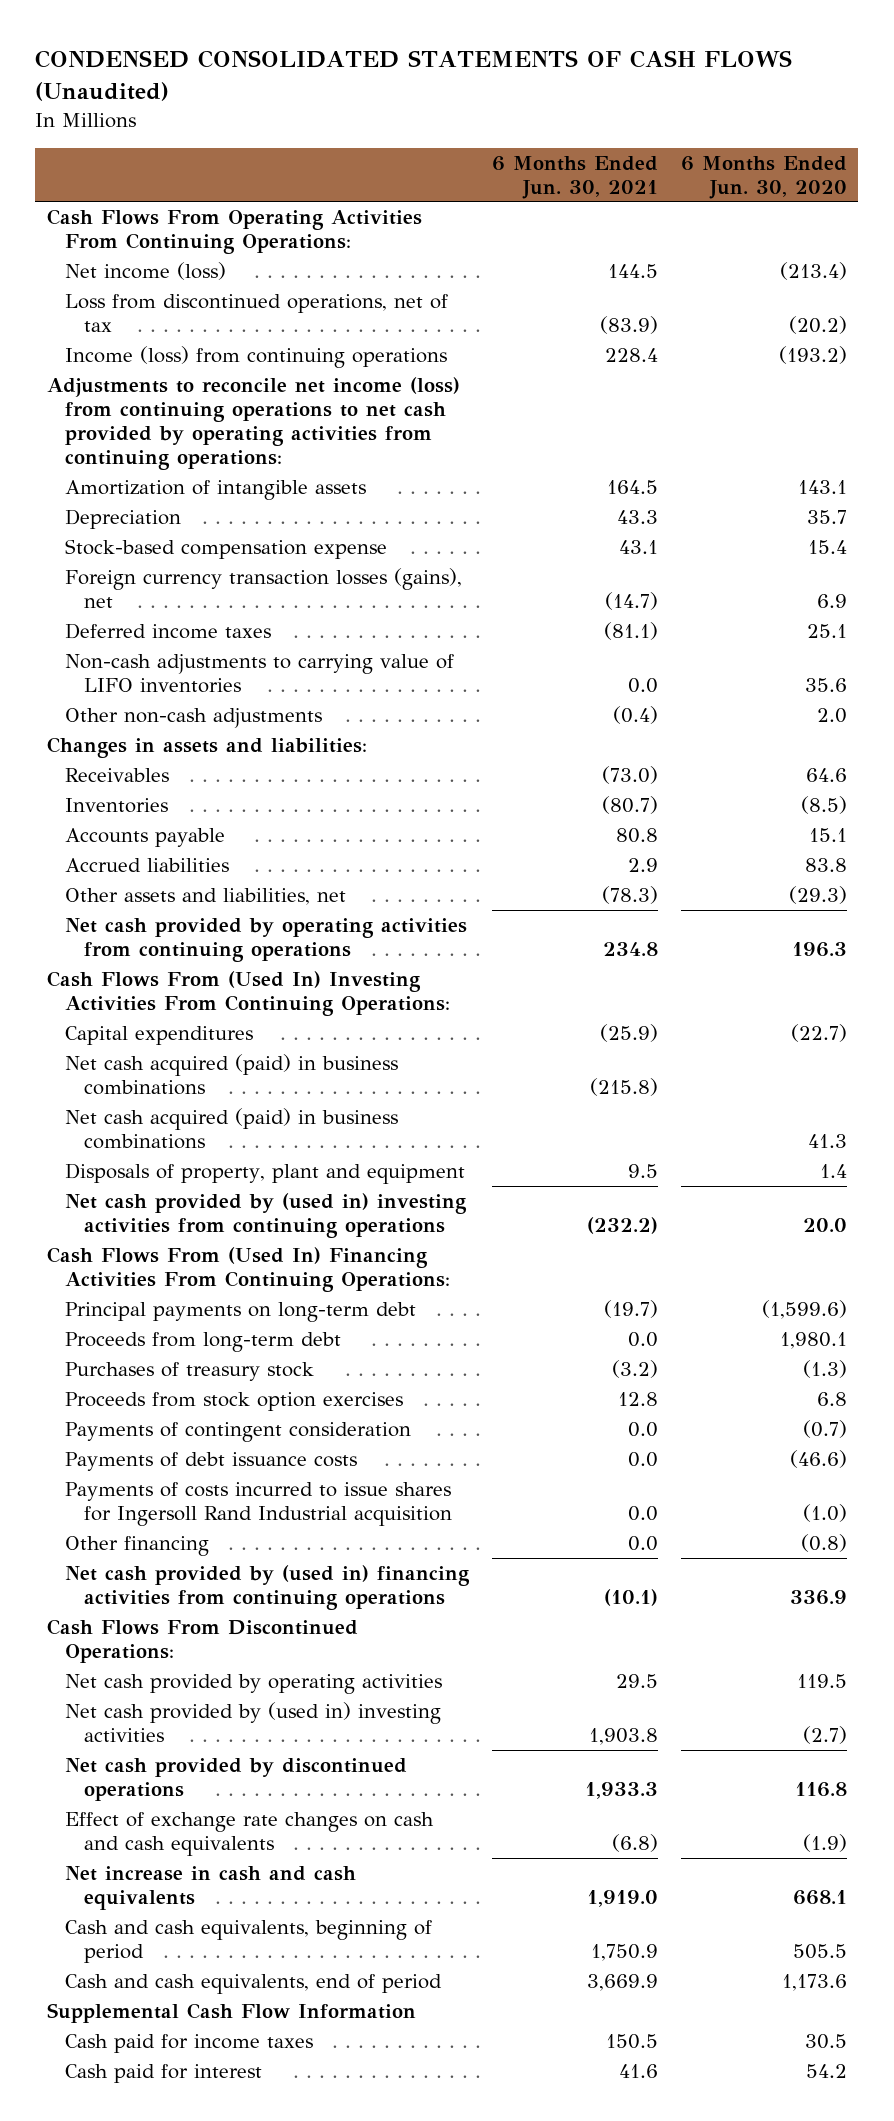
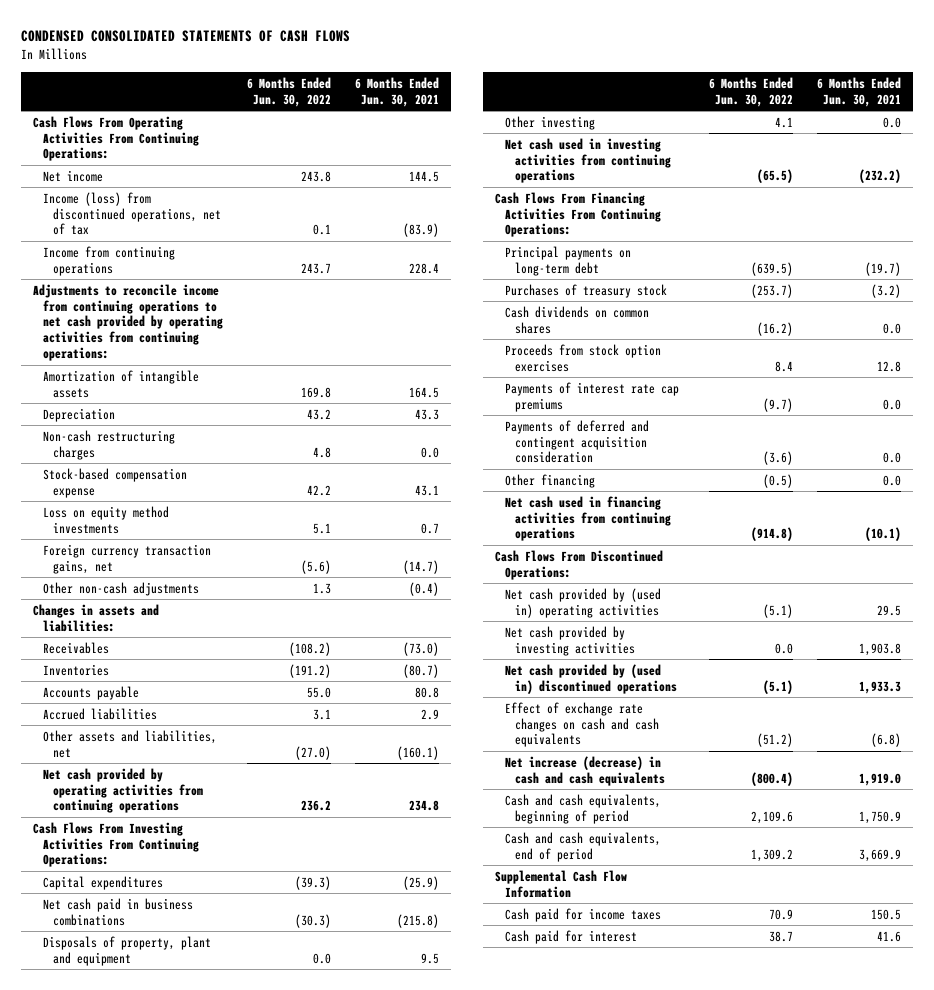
[35,50,793,102] CONDENSED CONSOLIDATED STATEMENTS OF CASH FLOWS (Unaudited) -> [20,30,350,43] CONDENSED CONSOLIDATED STATEMENTS OF CASH FLOWS
[680,155,847,199] 6 Months Ended Jun. 30, 2020 -> none
none -> [246,76,331,107] 6 Months Ended Jun. 30, 2022
[65,261,227,280] Net income (loss) -> [42,169,103,182] Net income
[65,293,449,333] Loss from discontinued operations, net of tax -> [42,191,222,236] Income (loss) from discontinued operations, net of tax
[65,345,448,368] Income (loss) from continuing operations -> [42,245,175,276] Income from continuing operations
[46,376,460,471] Adjustments to reconcile net income (loss) from continuing operations to net cash provided by operating activities from continuing operations: -> [32,283,223,362] Adjustments to reconcile income from continuing operations to net cash provided by operating activities from continuing operations:
none -> [42,429,175,460] Non-cash restructuring charges
[65,622,272,639] Deferred income taxes -> none
[65,653,455,694] Non-cash adjustments to carrying value of LIFO inventories -> none
none -> [42,505,169,534] Loss on equity method investments
[65,567,463,609] Foreign currency transaction losses (gains), net -> [42,543,211,574] Foreign currency transaction gains, net
[602,885,659,904] (78.3) -> [396,745,439,760] (160.1)
[46,970,451,1017] Cash Flows From (Used In) Investing Activities From Continuing Operations: -> [32,821,199,868] Cash Flows From Investing Activities From Continuing Operations:
[65,1107,399,1150] Net cash acquired (paid) in business combinations -> none
[65,1053,399,1096] Net cash acquired (paid) in business combinations -> [42,897,193,926] Net cash paid in business combinations
none -> [505,115,596,130] Other investing
[65,1192,468,1239] Net cash provided by (used in) investing activities from continuing operations -> [505,137,672,184] Net cash used in investing activities from continuing operations
[46,1246,451,1293] Cash Flows From (Used In) Financing Activities From Continuing Operations: -> [495,191,662,238] Cash Flows From Financing Activities From Continuing Operations:
[65,1331,342,1352] Proceeds from long-term debt -> none
none -> [505,305,650,334] Cash dividends on common shares
[65,1451,358,1471] Payments of debt issuance costs -> none
[65,1481,452,1527] Payments of costs incurred to issue shares for Ingersoll Rand Industrial acquisition -> none
none -> [505,381,680,412] Payments of interest rate cap premiums
[65,1421,412,1442] Payments of contingent consideration -> [505,419,650,464] Payments of deferred and contingent acquisition consideration
[65,1564,471,1611] Net cash provided by (used in) financing activities from continuing operations -> [505,495,672,542] Net cash used in financing activities from continuing operations
[65,1673,443,1694] Net cash provided by operating activities -> [505,587,662,618] Net cash provided by (used in) operating activities
[65,1701,442,1743] Net cash provided by (used in) investing activities -> [505,625,636,656] Net cash provided by investing activities
[65,1757,408,1802] Net cash provided by discontinued operations -> [505,663,678,694] Net cash provided by (used in) discontinued operations
[65,1865,357,1911] Net increase in cash and cash equivalents -> [505,755,666,786] Net increase (decrease) in cash and cash equivalents

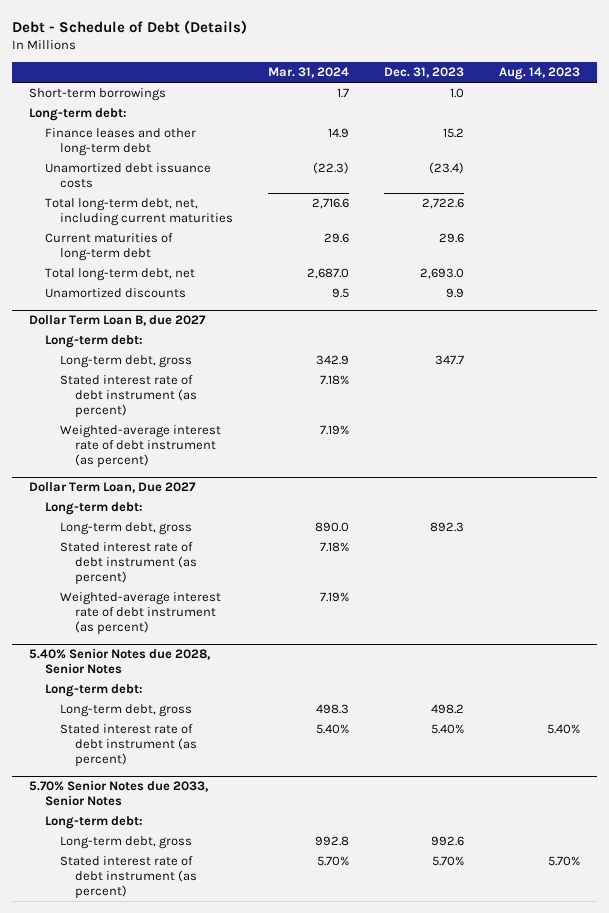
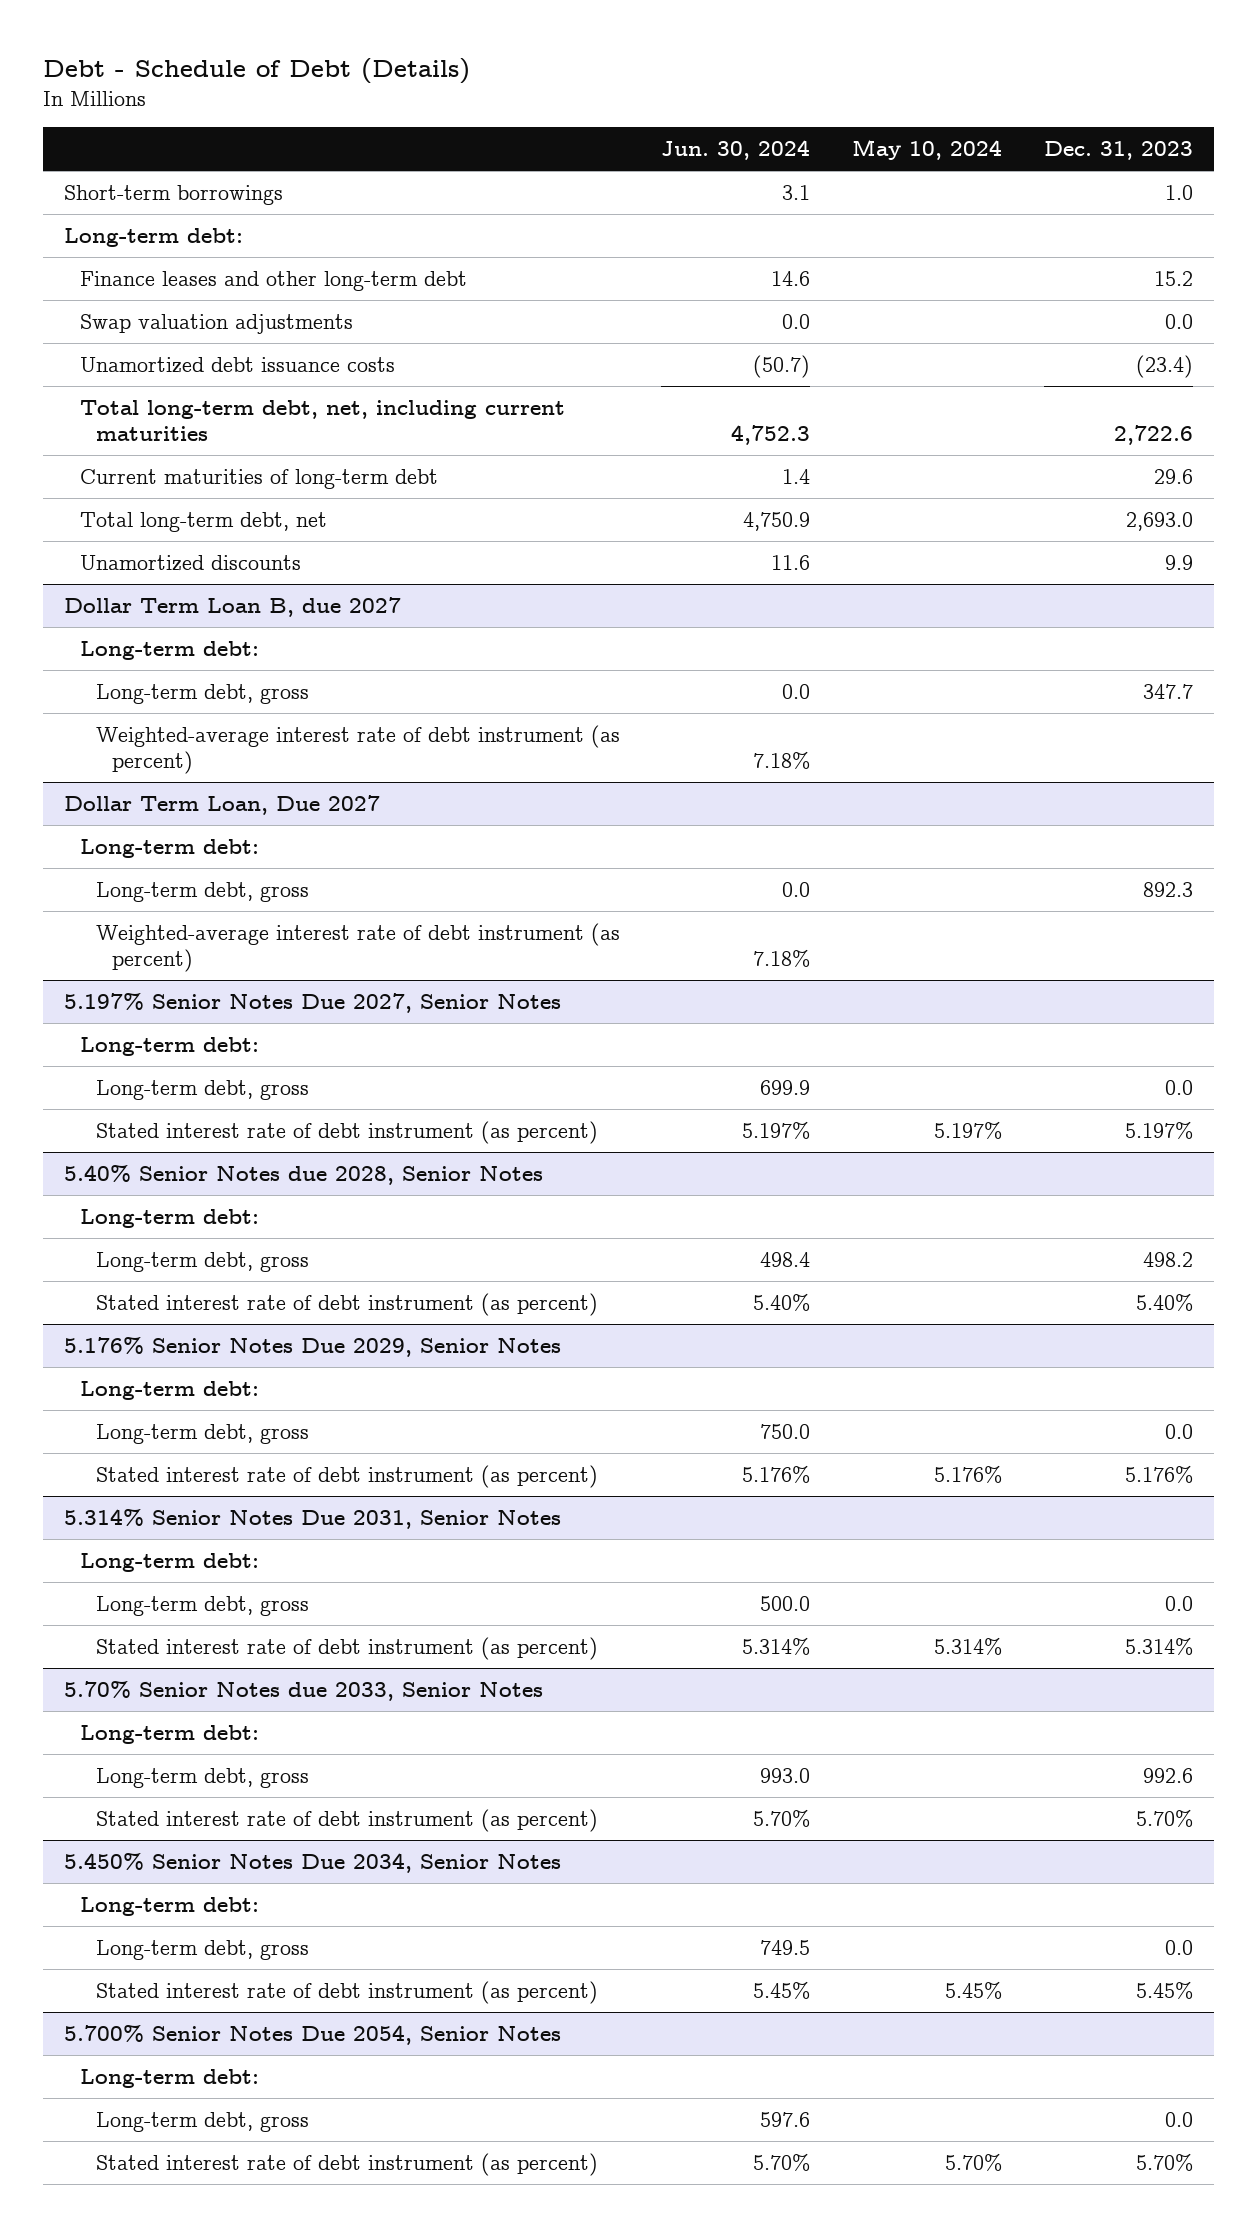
[267,67,349,79] Mar. 31, 2024 -> none
[498,67,580,81] Aug. 14, 2023 -> none
none -> [661,140,811,161] Jun. 30, 2024
none -> [852,139,1003,161] May 10, 2024
none -> [79,313,353,334] Swap valuation adjustments
[59,375,197,418] Stated interest rate of debt instrument (as percent) -> none
[59,542,197,585] Stated interest rate of debt instrument (as percent) -> none
none -> [64,992,562,1013] 5.197% Senior Notes Due 2027, Senior Notes
none -> [79,1036,259,1056] Long-term debt:
none -> [95,1079,309,1100] Long-term debt, gross
none -> [95,1120,598,1144] Stated interest rate of debt instrument (as percent)
none -> [64,1336,562,1357] 5.176% Senior Notes Due 2029, Senior Notes
none -> [79,1380,259,1400] Long-term debt:
none -> [95,1423,309,1444] Long-term debt, gross
none -> [95,1464,598,1488] Stated interest rate of debt instrument (as percent)
none -> [64,1508,562,1529] 5.314% Senior Notes Due 2031, Senior Notes
none -> [79,1552,259,1572] Long-term debt:
none -> [95,1595,309,1616] Long-term debt, gross
none -> [95,1636,598,1660] Stated interest rate of debt instrument (as percent)
none -> [64,1852,562,1873] 5.450% Senior Notes Due 2034, Senior Notes
none -> [79,1896,259,1916] Long-term debt:
none -> [95,1939,309,1960] Long-term debt, gross
none -> [95,1980,598,2004] Stated interest rate of debt instrument (as percent)
none -> [64,2024,562,2045] 5.700% Senior Notes Due 2054, Senior Notes
none -> [79,2068,259,2088] Long-term debt:
none -> [95,2111,309,2132] Long-term debt, gross
none -> [95,2152,598,2176] Stated interest rate of debt instrument (as percent)

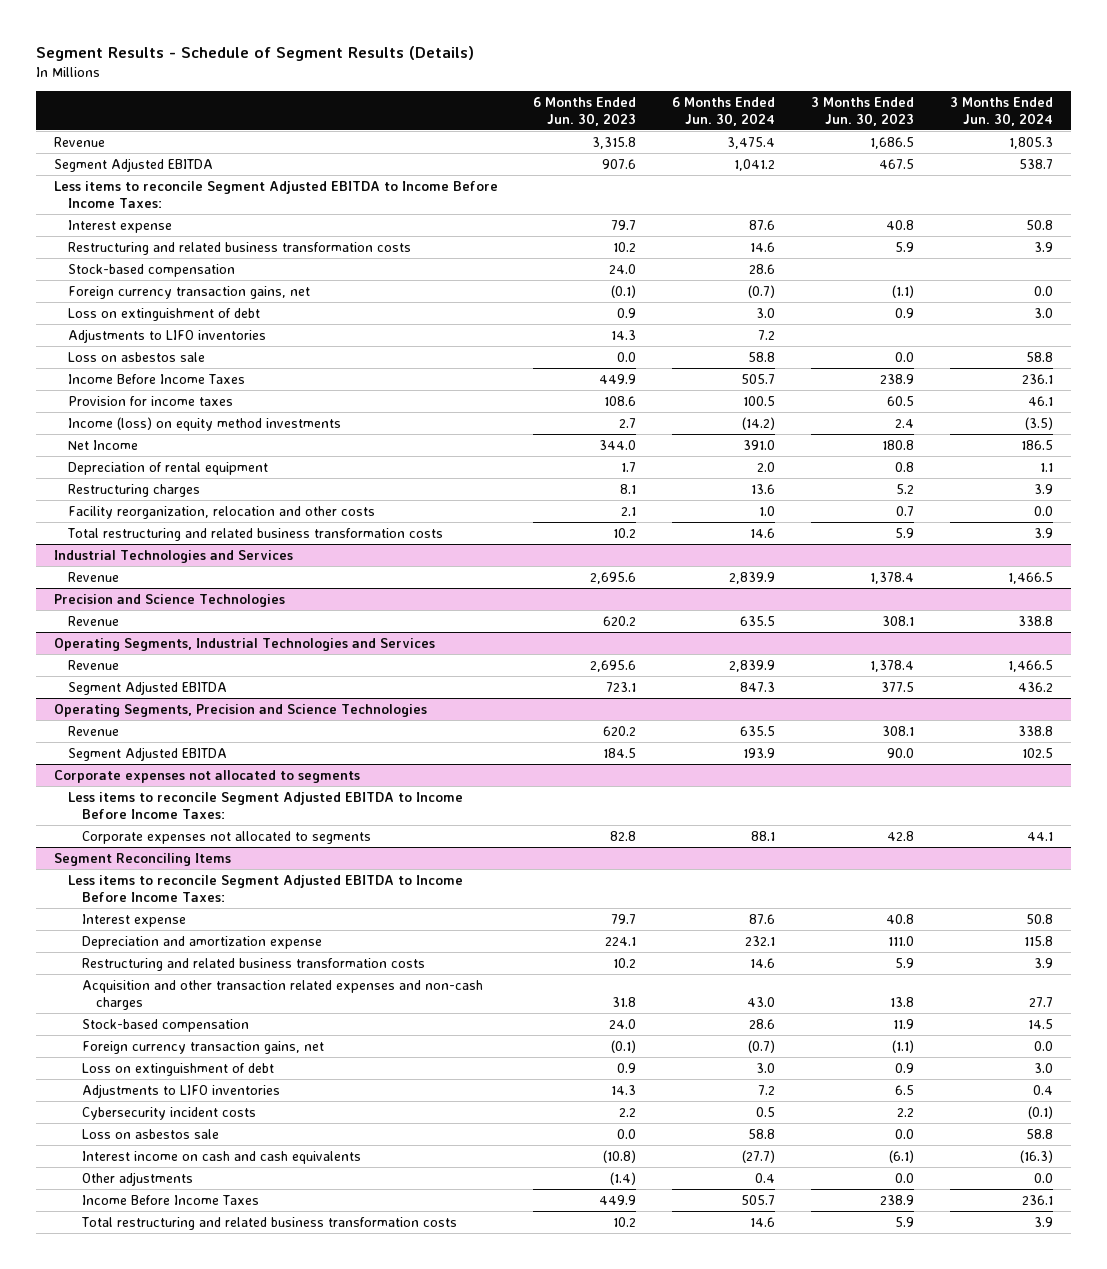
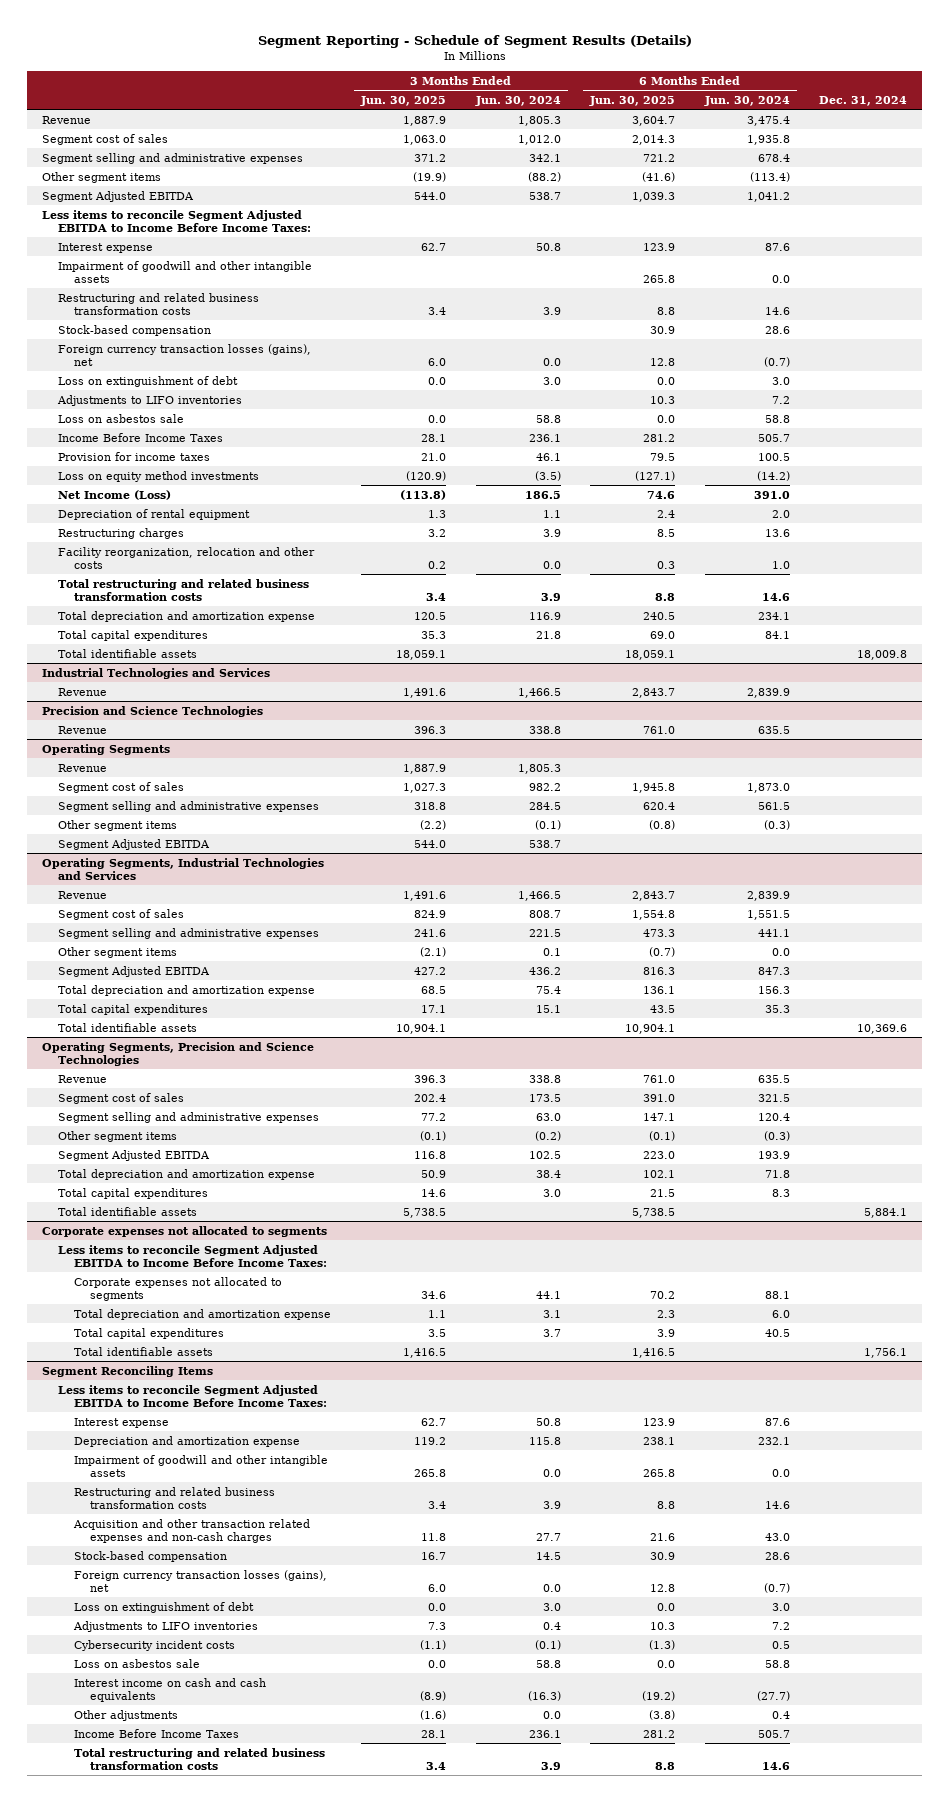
[35,45,474,61] Segment Results - Schedule of Segment Results (Details) -> [257,34,692,48] Segment Reporting - Schedule of Segment Results (Details)
[533,96,637,126] 6 Months Ended Jun. 30, 2023 -> none
[811,96,915,126] 3 Months Ended Jun. 30, 2023 -> none
none -> [359,95,446,106] Jun. 30, 2025
none -> [589,95,676,106] Jun. 30, 2025
none -> [819,95,908,106] Dec. 31, 2024
none -> [42,133,169,145] Segment cost of sales
none -> [42,152,304,164] Segment selling and administrative expenses
none -> [42,171,162,183] Other segment items
none -> [58,260,313,283] Impairment of goodwill and other intangible assets
[67,285,310,299] Foreign currency transaction gains, net -> [58,343,312,366] Foreign currency transaction losses (gains), net
[67,416,341,431] Income (loss) on equity method investments -> [58,470,260,482] Loss on equity method investments
[67,439,138,450] Net Income -> [58,489,172,500] Net Income (Loss)
none -> [58,610,316,622] Total depreciation and amortization expense
none -> [58,629,209,641] Total capital expenditures
none -> [58,648,198,658] Total identifiable assets
none -> [42,743,171,755] Operating Segments
none -> [58,763,108,772] Revenue
none -> [58,781,185,793] Segment cost of sales
none -> [58,800,320,812] Segment selling and administrative expenses
none -> [58,819,178,831] Other segment items
none -> [58,838,211,850] Segment Adjusted EBITDA
none -> [58,908,185,920] Segment cost of sales
none -> [58,927,320,939] Segment selling and administrative expenses
none -> [58,946,178,958] Other segment items
none -> [58,984,316,996] Total depreciation and amortization expense
none -> [58,1003,209,1015] Total capital expenditures
none -> [58,1022,198,1032] Total identifiable assets
none -> [58,1092,185,1104] Segment cost of sales
none -> [58,1111,320,1123] Segment selling and administrative expenses
none -> [58,1130,178,1142] Other segment items
none -> [58,1168,316,1180] Total depreciation and amortization expense
none -> [58,1187,209,1199] Total capital expenditures
none -> [58,1206,198,1216] Total identifiable assets
none -> [74,1308,332,1320] Total depreciation and amortization expense
none -> [74,1327,225,1339] Total capital expenditures
none -> [74,1346,214,1356] Total identifiable assets
none -> [74,1454,329,1477] Impairment of goodwill and other intangible assets
[82,1040,325,1054] Foreign currency transaction gains, net -> [74,1569,328,1592] Foreign currency transaction losses (gains), net

